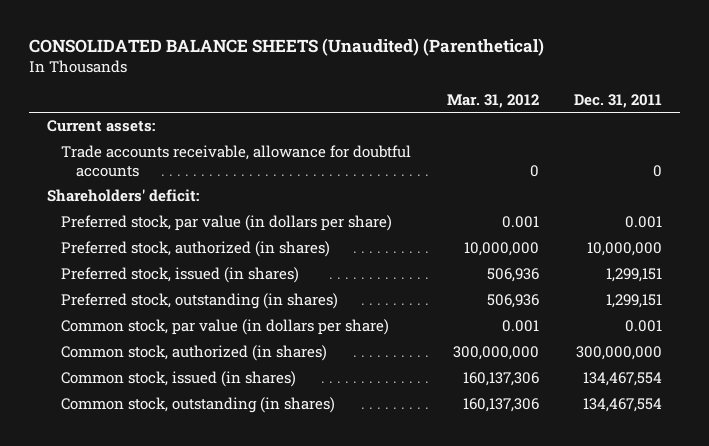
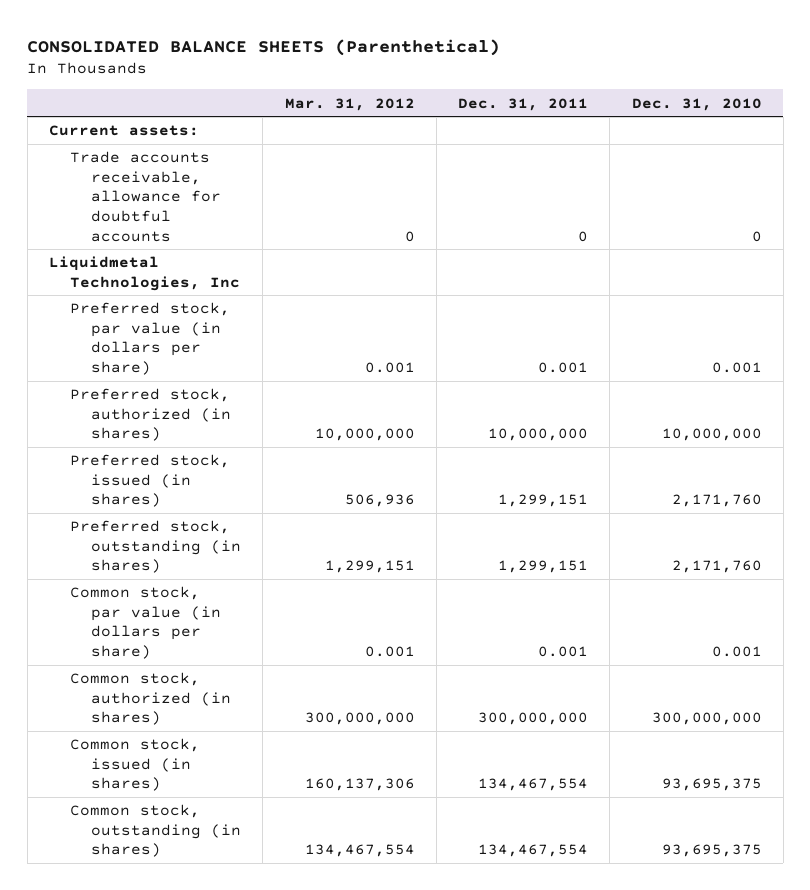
[28,37,544,56] CONSOLIDATED BALANCE SHEETS (Unaudited) (Parenthetical) -> [27,38,501,56] CONSOLIDATED BALANCE SHEETS (Parenthetical)
none -> [631,97,762,111] Dec. 31, 2010
[46,189,199,203] Shareholders' deficit: -> none
none -> [48,256,241,291] Liquidmetal Technologies, Inc
[486,294,539,309] 506,936 -> [324,560,415,574] 1,299,151
[462,398,539,413] 160,137,306 -> [304,844,415,858] 134,467,554

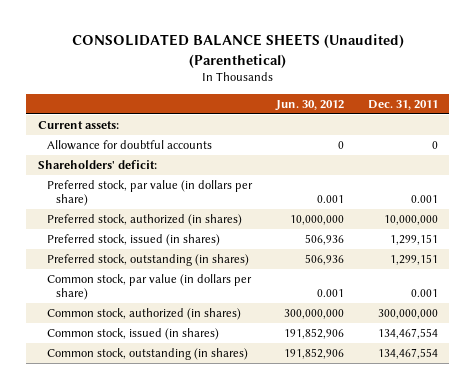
[27,38,501,56] CONSOLIDATED BALANCE SHEETS (Parenthetical) -> [71,34,404,68] CONSOLIDATED BALANCE SHEETS (Unaudited) (Parenthetical)
[284,97,415,111] Mar. 31, 2012 -> none
[631,97,762,111] Dec. 31, 2010 -> none
none -> [274,99,344,111] Jun. 30, 2012
[48,256,241,291] Liquidmetal Technologies, Inc -> none
[70,151,222,242] Trade accounts receivable, allowance for doubtful accounts -> [46,140,212,151] Allowance for doubtful accounts
none -> [37,160,157,170] Shareholders' deficit:

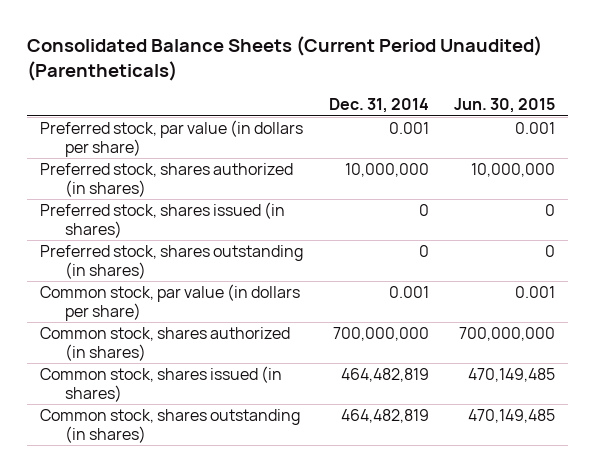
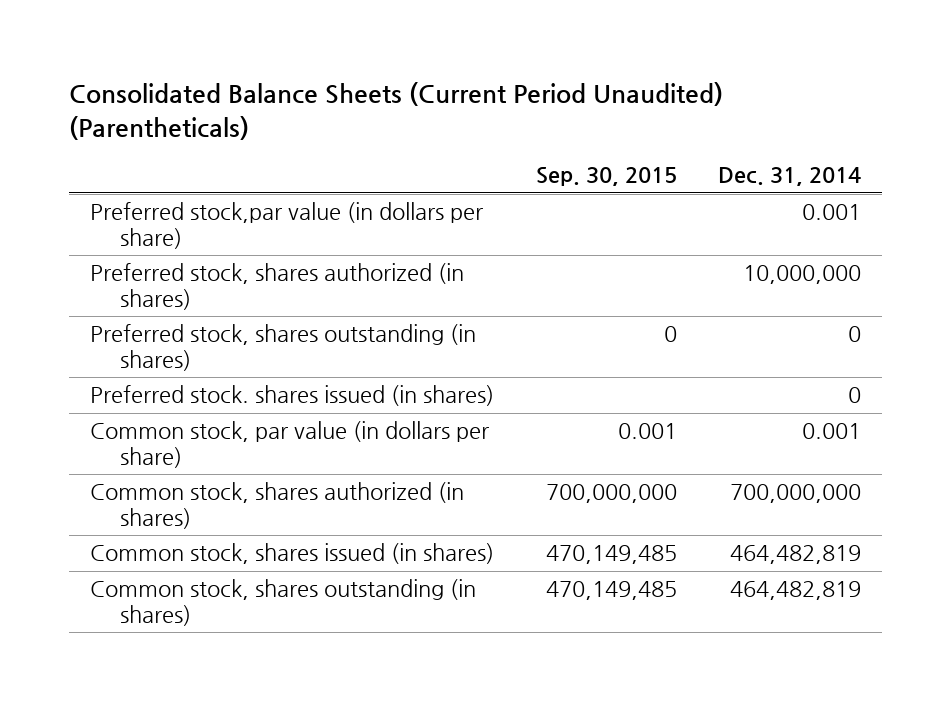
[454,98,556,114] Jun. 30, 2015 -> none
none -> [535,167,677,187] Sep. 30, 2015
[40,120,304,157] Preferred stock, par value (in dollars per share) -> [90,202,484,249] Preferred stock,par value (in dollars per share)
[40,202,286,238] Preferred stock, shares issued (in shares) -> none
none -> [90,385,495,407] Preferred stock. shares issued (in shares)

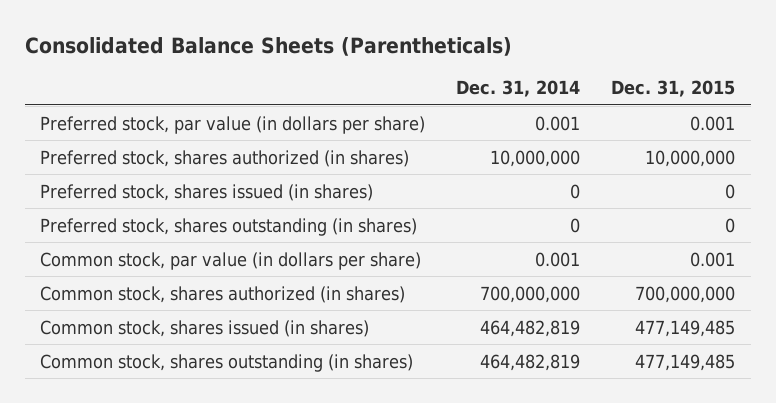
[69,82,724,140] Consolidated Balance Sheets (Current Period Unaudited) (Parentheticals) -> [24,36,512,56] Consolidated Balance Sheets (Parentheticals)
[535,167,677,187] Sep. 30, 2015 -> none
none -> [611,80,736,98] Dec. 31, 2015
[90,202,484,249] Preferred stock,par value (in dollars per share) -> [40,115,426,134] Preferred stock, par value (in dollars per share)
none -> [40,183,374,201] Preferred stock, shares issued (in shares)
[90,385,495,407] Preferred stock. shares issued (in shares) -> none

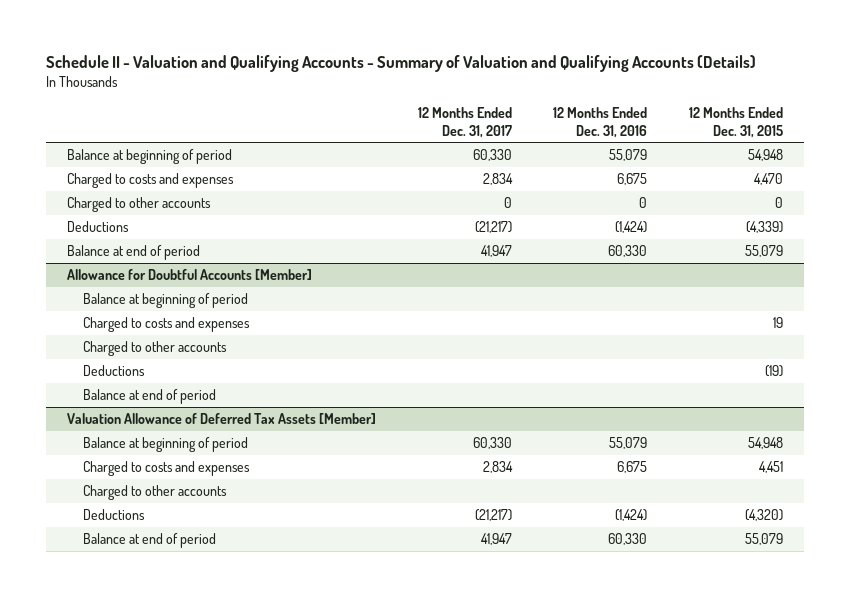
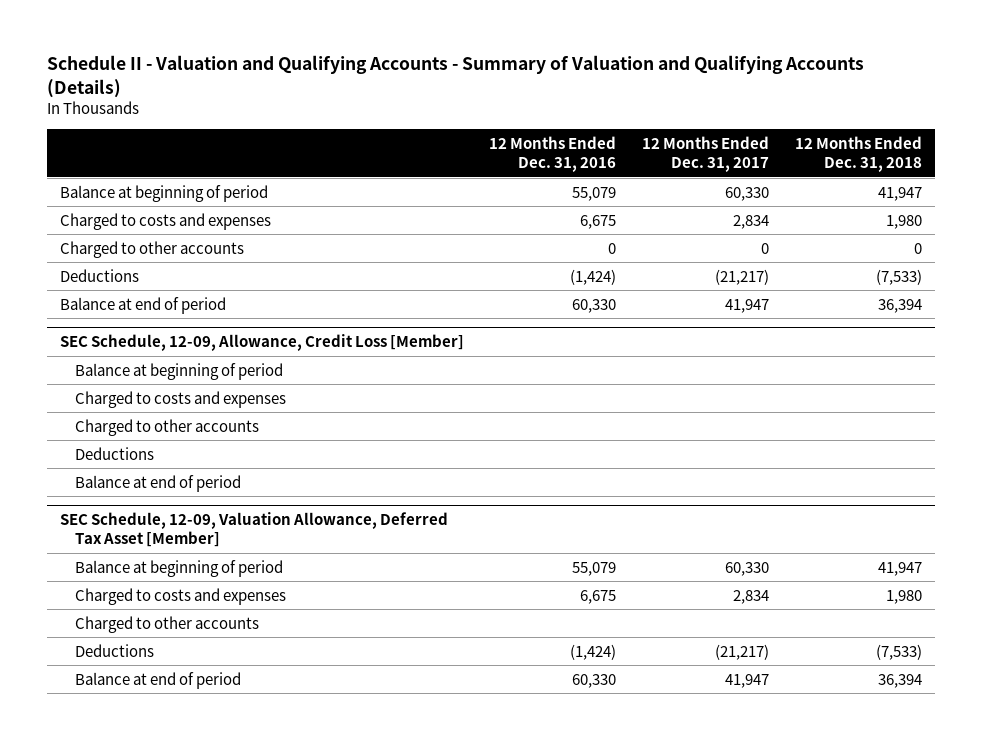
[689,107,784,138] 12 Months Ended Dec. 31, 2015 -> none
none -> [795,135,923,173] 12 Months Ended Dec. 31, 2018
[66,269,312,281] Allowance for Doubtful Accounts [Member] -> none
none -> [59,334,464,352] SEC Schedule, 12-09, Allowance, Credit Loss [Member]
[66,413,376,425] Valuation Allowance of Deferred Tax Assets [Member] -> [59,512,448,548] SEC Schedule, 12-09, Valuation Allowance, Deferred Tax Asset [Member]

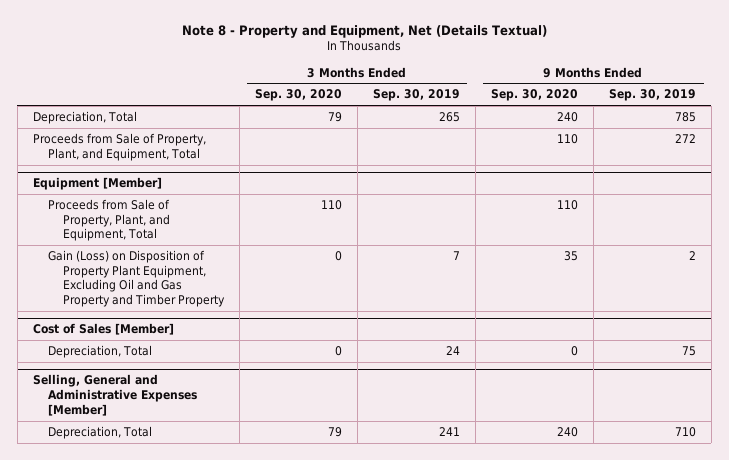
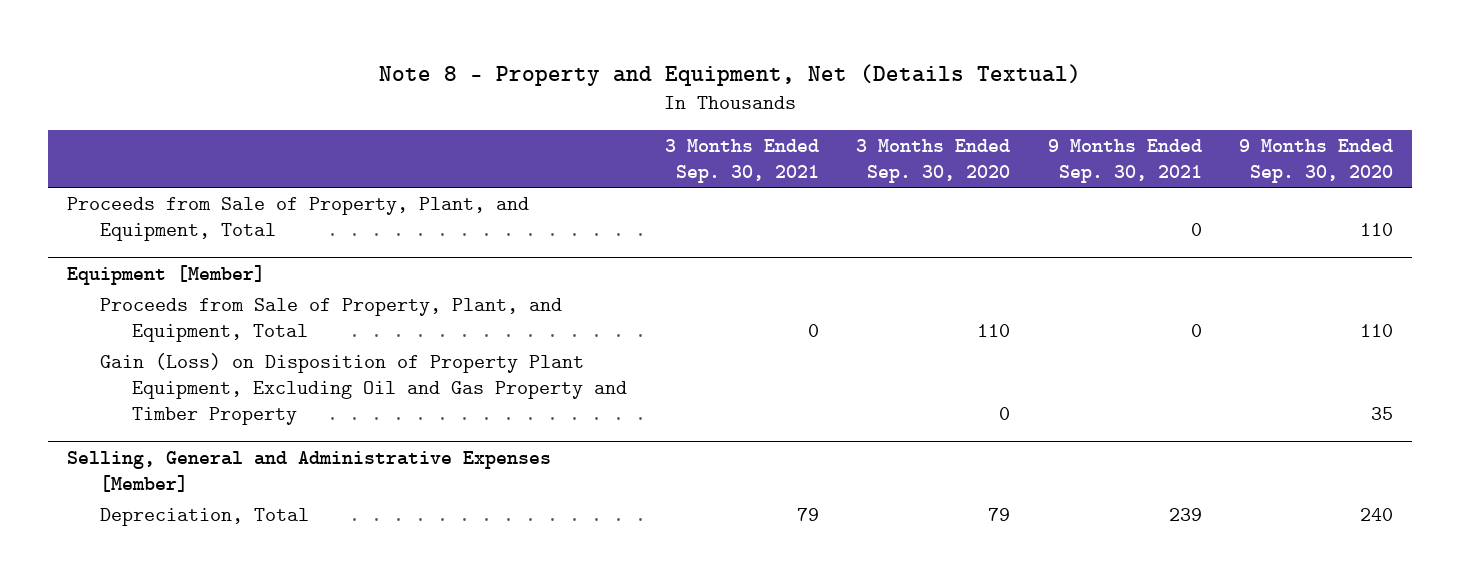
[372,89,460,102] Sep. 30, 2019 -> none
[608,89,696,102] Sep. 30, 2019 -> none
none -> [664,139,819,183] 3 Months Ended Sep. 30, 2021
none -> [1047,139,1202,183] 9 Months Ended Sep. 30, 2021
[32,111,137,125] Depreciation, Total -> none
[32,323,174,336] Cost of Sales [Member] -> none
[47,345,152,359] Depreciation, Total -> none

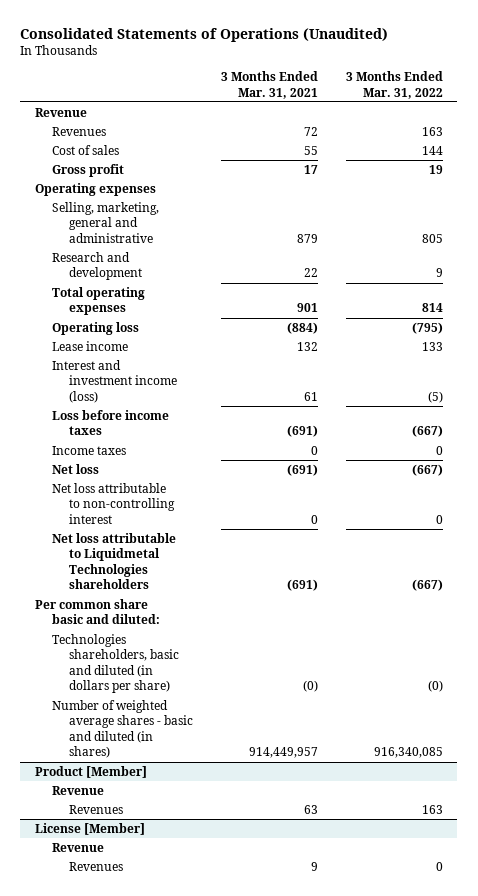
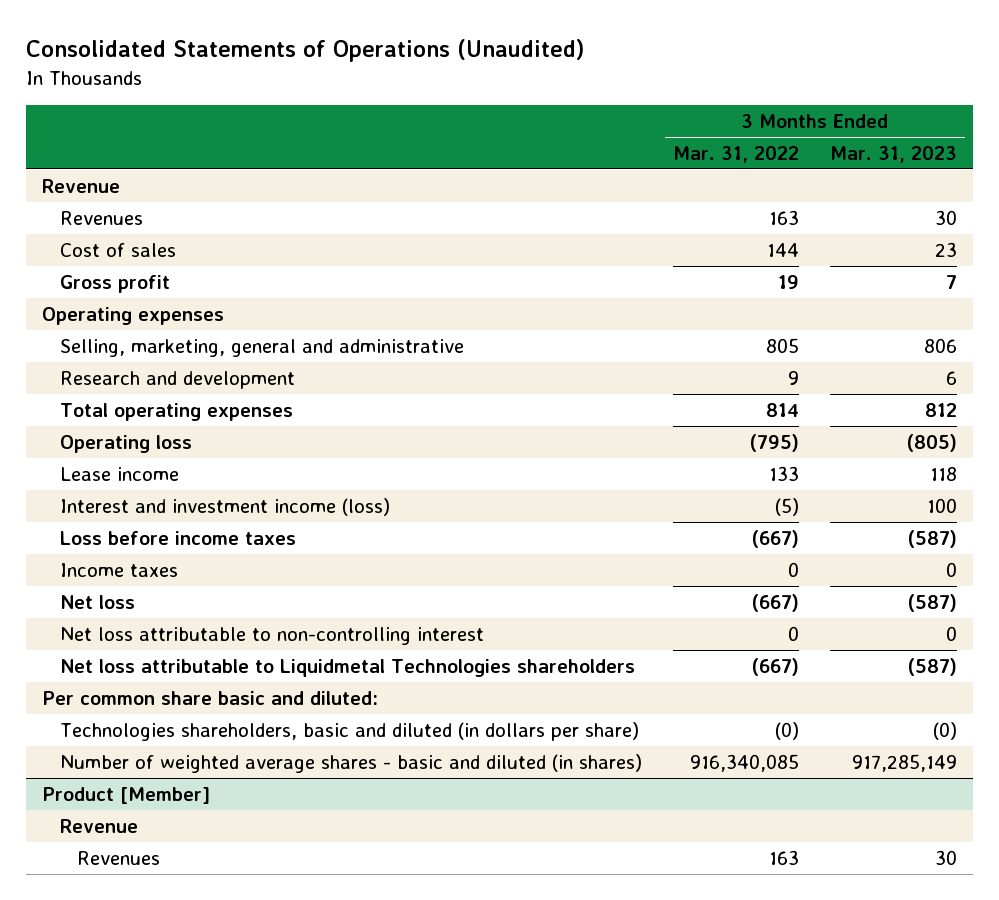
[220,71,318,99] 3 Months Ended Mar. 31, 2021 -> none
none -> [830,145,958,163] Mar. 31, 2023
[34,822,145,835] License [Member] -> none
[51,842,104,852] Revenue -> none
[68,861,123,871] Revenues -> none

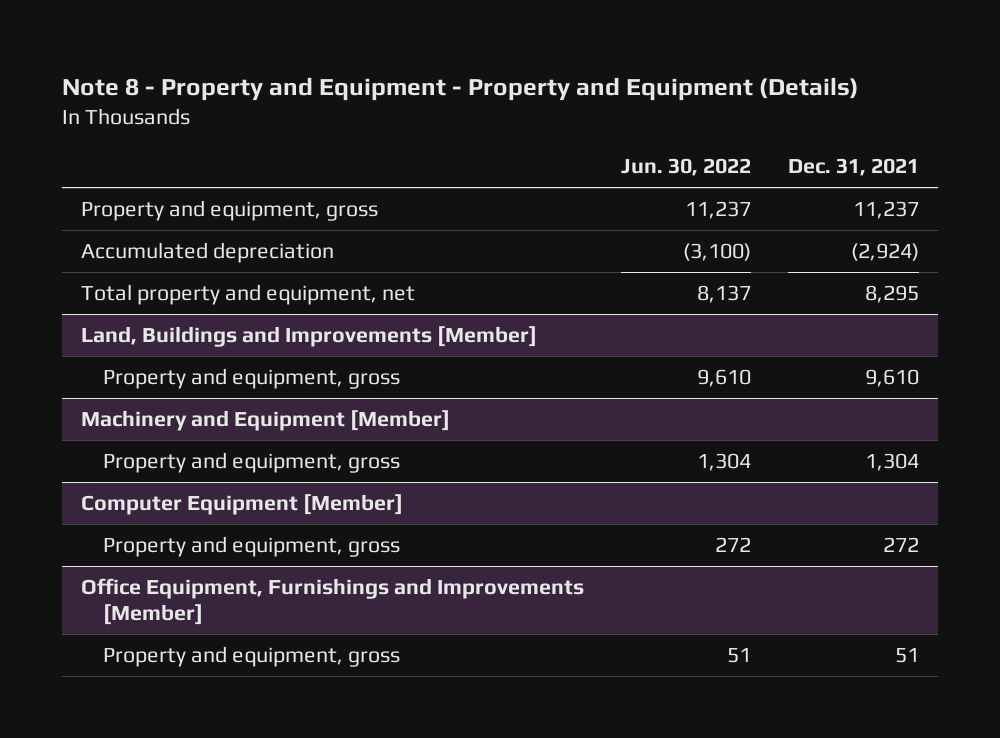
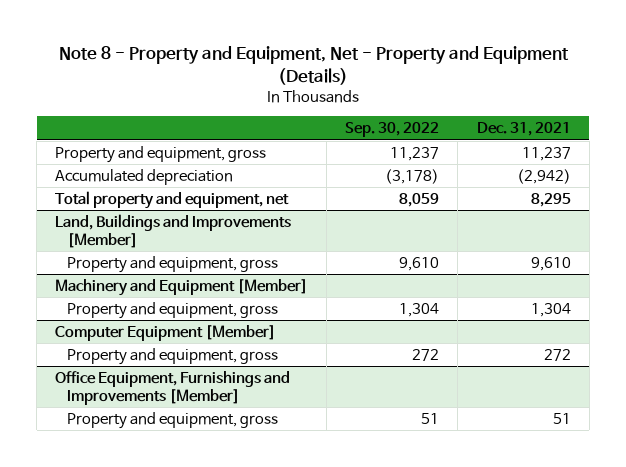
[62,77,860,102] Note 8 - Property and Equipment - Property and Equipment (Details) -> [58,46,569,85] Note 8 - Property and Equipment, Net - Property and Equipment (Details)
[621,158,752,177] Jun. 30, 2022 -> none
none -> [345,122,440,138] Sep. 30, 2022
[851,242,920,261] (2,924) -> [516,168,571,184] (2,942)

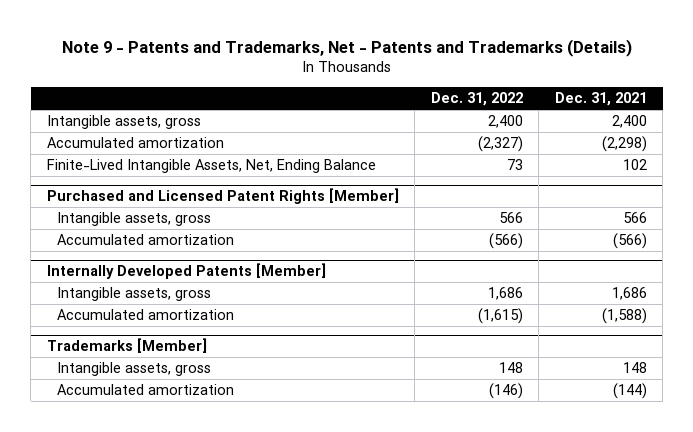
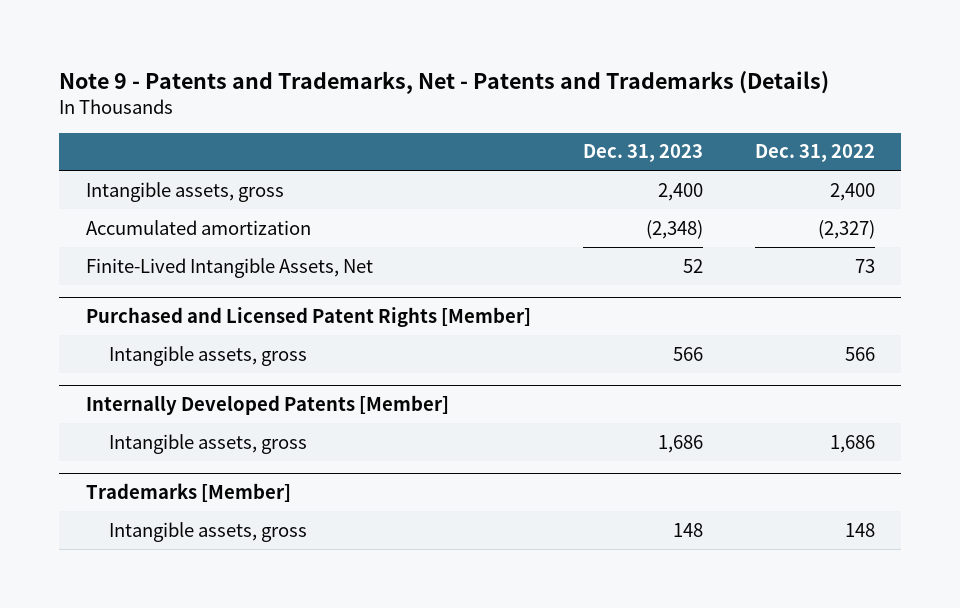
[554,92,647,107] Dec. 31, 2021 -> none
none -> [582,144,703,163] Dec. 31, 2023
[46,159,376,174] Finite-Lived Intangible Assets, Net, Ending Balance -> [85,257,373,278] Finite-Lived Intangible Assets, Net
[56,234,234,246] Accumulated amortization -> none
[56,309,234,321] Accumulated amortization -> none
[56,384,234,396] Accumulated amortization -> none

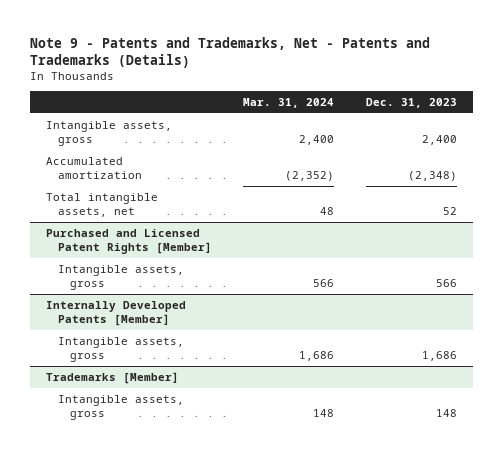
[754,144,875,163] Dec. 31, 2022 -> none
none -> [243,97,335,108] Mar. 31, 2024
[85,257,373,278] Finite-Lived Intangible Assets, Net -> [45,192,158,218] Total intangible assets, net

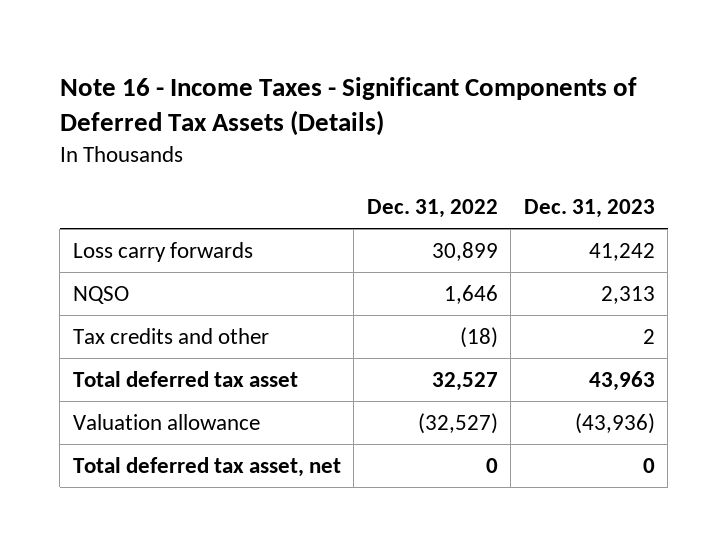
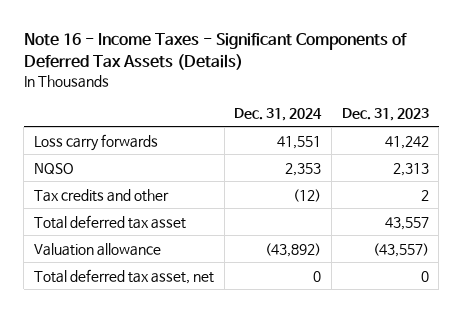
[366,199,498,219] Dec. 31, 2022 -> none
none -> [234,107,323,121] Dec. 31, 2024
[588,370,655,391] 43,963 -> [384,216,429,230] 43,557
[574,412,655,434] (43,936) -> [372,242,429,257] (43,557)

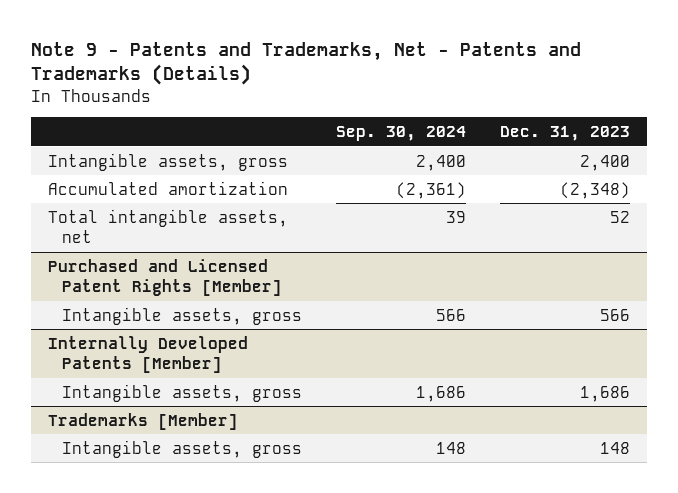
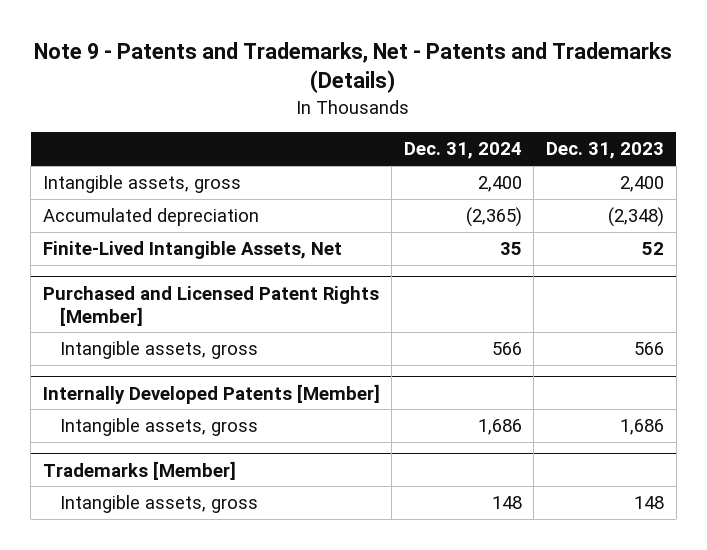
[335,126,466,142] Sep. 30, 2024 -> none
none -> [403,142,522,160] Dec. 31, 2024
[48,180,289,195] Accumulated amortization -> [42,208,259,227] Accumulated depreciation
[48,208,289,244] Total intangible assets, net -> [42,241,342,260] Finite-Lived Intangible Assets, Net

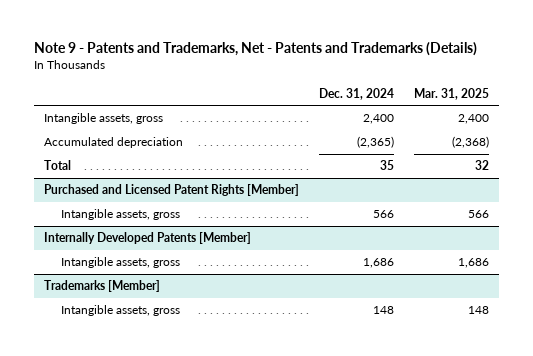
[546,142,665,160] Dec. 31, 2023 -> none
none -> [413,87,489,100] Mar. 31, 2025
[42,241,342,260] Finite-Lived Intangible Assets, Net -> [44,160,72,171] Total

